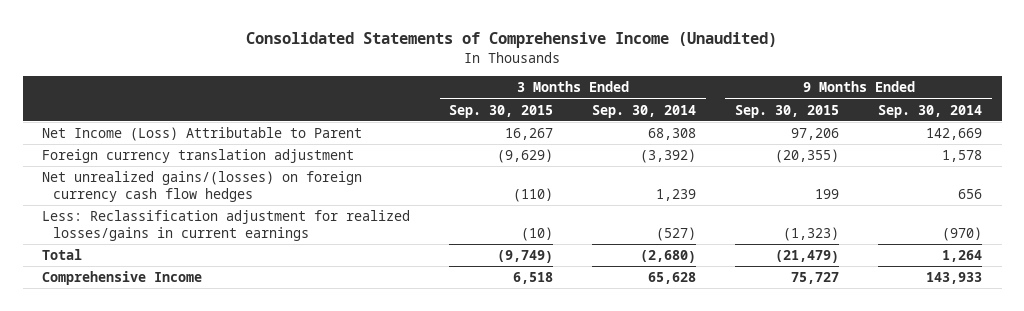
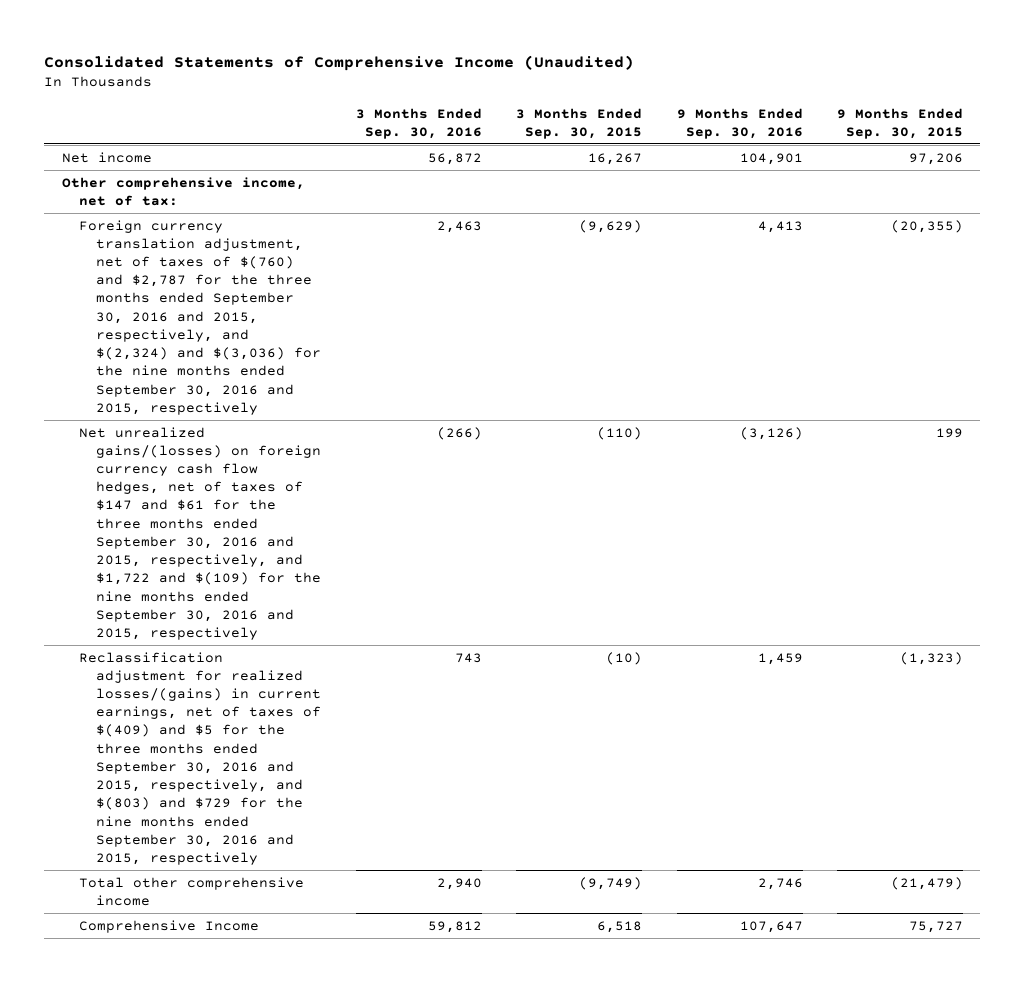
[592,104,697,118] Sep. 30, 2014 -> none
[878,104,983,118] Sep. 30, 2014 -> none
none -> [355,107,482,139] 3 Months Ended Sep. 30, 2016
none -> [676,107,803,139] 9 Months Ended Sep. 30, 2016
[42,127,363,142] Net Income (Loss) Attributable to Parent -> [61,151,152,163] Net income
none -> [61,176,305,206] Other comprehensive income, net of tax:
[42,149,355,164] Foreign currency translation adjustment -> [78,219,322,415] Foreign currency translation adjustment, net of taxes of $(760) and $2,787 for the three months ended September 30, 2016 and 2015, respectively, and $(2,324) and $(3,036) for the nine months ended September 30, 2016 and 2015, respectively
[42,171,363,203] Net unrealized gains/(losses) on foreign currency cash flow hedges -> [78,426,322,640] Net unrealized gains/(losses) on foreign currency cash flow hedges, net of taxes of $147 and $61 for the three months ended September 30, 2016 and 2015, respectively, and $1,722 and $(109) for the nine months ended September 30, 2016 and 2015, respectively
[42,210,411,242] Less: Reclassification adjustment for realized losses/gains in current earnings -> [78,651,322,865] Reclassification adjustment for realized losses/(gains) in current earnings, net of taxes of $(409) and $5 for the three months ended September 30, 2016 and 2015, respectively, and $(803) and $729 for the nine months ended September 30, 2016 and 2015, respectively
[42,249,83,261] Total -> [78,876,304,906] Total other comprehensive income

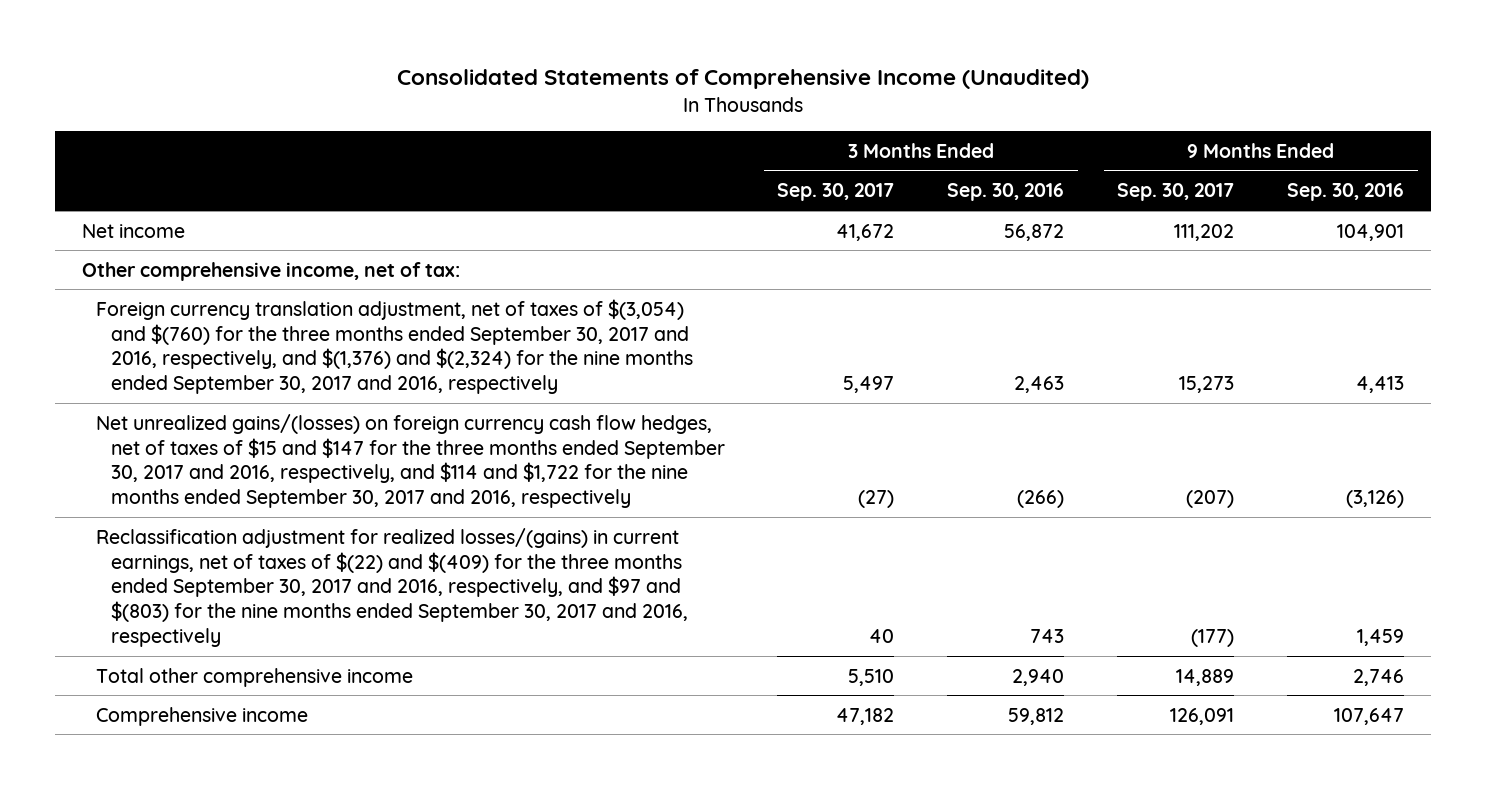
[516,107,643,139] 3 Months Ended Sep. 30, 2015 -> none
[837,107,964,139] 9 Months Ended Sep. 30, 2015 -> none
none -> [777,183,895,202] Sep. 30, 2017
none -> [1117,183,1235,202] Sep. 30, 2017
[78,219,322,415] Foreign currency translation adjustment, net of taxes of $(760) and $2,787 for the three months ended September 30, 2016 and 2015, respectively, and $(2,324) and $(3,036) for the nine months ended September 30, 2016 and 2015, respectively -> [96,298,693,395] Foreign currency translation adjustment, net of taxes of $(3,054) and $(760) for the three months ended September 30, 2017 and 2016, respectively, and $(1,376) and $(2,324) for the nine months ended September 30, 2017 and 2016, respectively
[78,426,322,640] Net unrealized gains/(losses) on foreign currency cash flow hedges, net of taxes of $147 and $61 for the three months ended September 30, 2016 and 2015, respectively, and $1,722 and $(109) for the nine months ended September 30, 2016 and 2015, respectively -> [96,413,725,509] Net unrealized gains/(losses) on foreign currency cash flow hedges, net of taxes of $15 and $147 for the three months ended September 30, 2017 and 2016, respectively, and $114 and $1,722 for the nine months ended September 30, 2017 and 2016, respectively
[78,651,322,865] Reclassification adjustment for realized losses/(gains) in current earnings, net of taxes of $(409) and $5 for the three months ended September 30, 2016 and 2015, respectively, and $(803) and $729 for the nine months ended September 30, 2016 and 2015, respectively -> [96,527,688,648] Reclassification adjustment for realized losses/(gains) in current earnings, net of taxes of $(22) and $(409) for the three months ended September 30, 2017 and 2016, respectively, and $97 and $(803) for the nine months ended September 30, 2017 and 2016, respectively
[78,919,259,933] Comprehensive Income -> [96,706,309,726] Comprehensive income

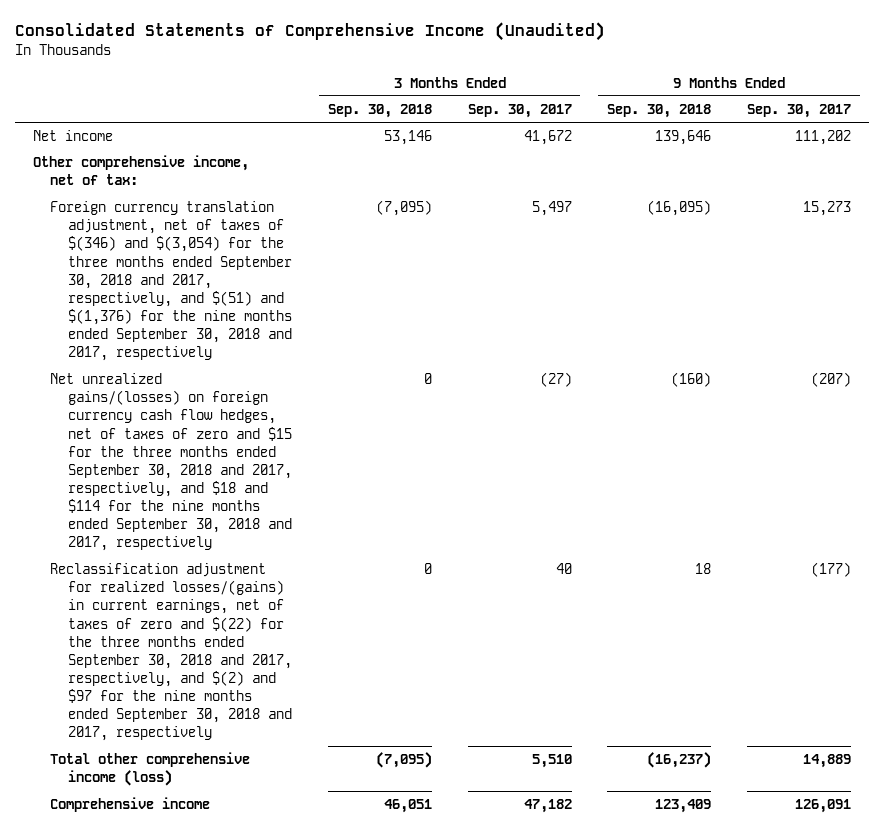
[947,183,1065,202] Sep. 30, 2016 -> none
[1287,183,1405,202] Sep. 30, 2016 -> none
none -> [327,104,432,119] Sep. 30, 2018
none -> [607,104,712,119] Sep. 30, 2018
[96,298,693,395] Foreign currency translation adjustment, net of taxes of $(3,054) and $(760) for the three months ended September 30, 2017 and 2016, respectively, and $(1,376) and $(2,324) for the nine months ended September 30, 2017 and 2016, respectively -> [50,201,292,362] Foreign currency translation adjustment, net of taxes of $(346) and $(3,054) for the three months ended September 30, 2018 and 2017, respectively, and $(51) and $(1,376) for the nine months ended September 30, 2018 and 2017, respectively
[96,413,725,509] Net unrealized gains/(losses) on foreign currency cash flow hedges, net of taxes of $15 and $147 for the three months ended September 30, 2017 and 2016, respectively, and $114 and $1,722 for the nine months ended September 30, 2017 and 2016, respectively -> [50,373,292,552] Net unrealized gains/(losses) on foreign currency cash flow hedges, net of taxes of zero and $15 for the three months ended September 30, 2018 and 2017, respectively, and $18 and $114 for the nine months ended September 30, 2018 and 2017, respectively
[96,527,688,648] Reclassification adjustment for realized losses/(gains) in current earnings, net of taxes of $(22) and $(409) for the three months ended September 30, 2017 and 2016, respectively, and $97 and $(803) for the nine months ended September 30, 2017 and 2016, respectively -> [50,563,292,742] Reclassification adjustment for realized losses/(gains) in current earnings, net of taxes of zero and $(22) for the three months ended September 30, 2018 and 2017, respectively, and $(2) and $97 for the nine months ended September 30, 2018 and 2017, respectively
[96,667,414,687] Total other comprehensive income -> [50,752,251,787] Total other comprehensive income (loss)

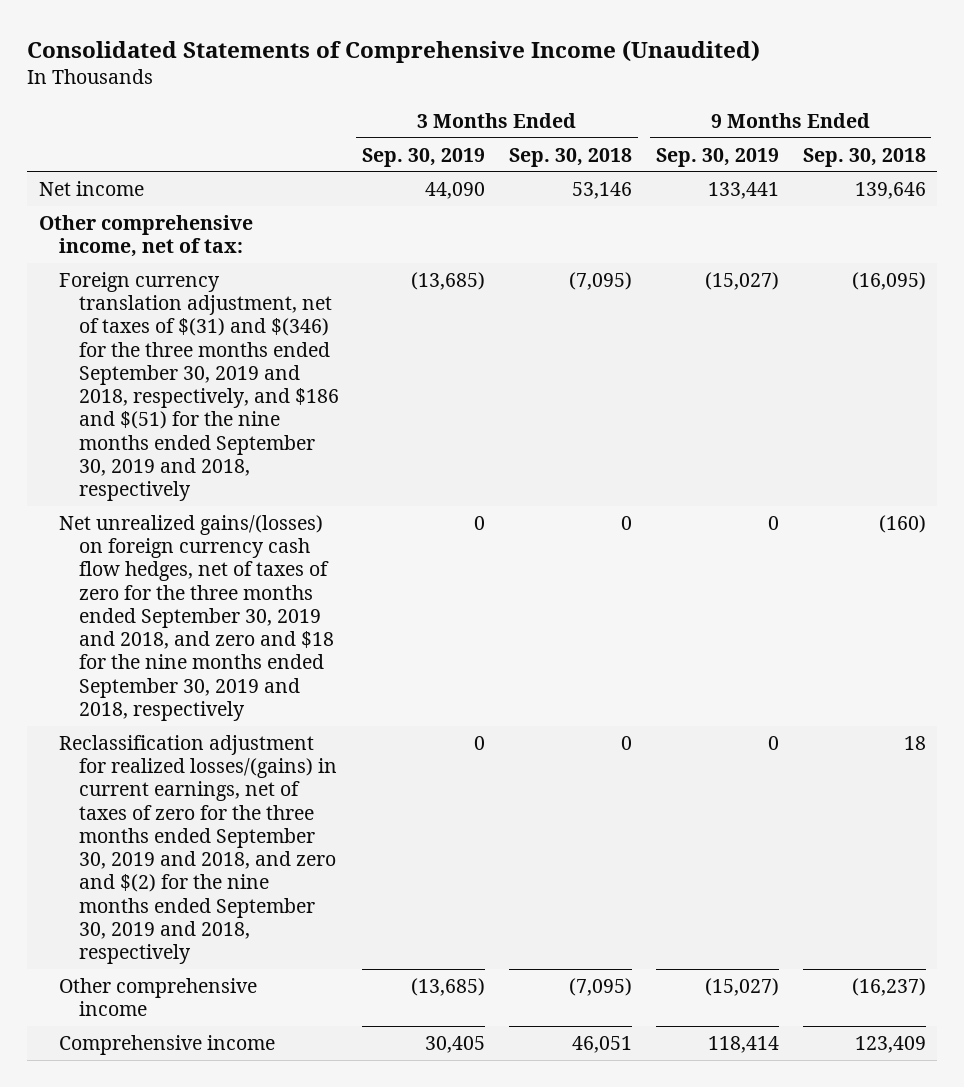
[467,104,572,119] Sep. 30, 2017 -> none
[747,104,852,119] Sep. 30, 2017 -> none
none -> [362,147,486,167] Sep. 30, 2019
none -> [655,147,779,167] Sep. 30, 2019
[50,201,292,362] Foreign currency translation adjustment, net of taxes of $(346) and $(3,054) for the three months ended September 30, 2018 and 2017, respectively, and $(51) and $(1,376) for the nine months ended September 30, 2018 and 2017, respectively -> [58,271,339,502] Foreign currency translation adjustment, net of taxes of $(31) and $(346) for the three months ended September 30, 2019 and 2018, respectively, and $186 and $(51) for the nine months ended September 30, 2019 and 2018, respectively
[50,373,292,552] Net unrealized gains/(losses) on foreign currency cash flow hedges, net of taxes of zero and $15 for the three months ended September 30, 2018 and 2017, respectively, and $18 and $114 for the nine months ended September 30, 2018 and 2017, respectively -> [58,514,334,721] Net unrealized gains/(losses) on foreign currency cash flow hedges, net of taxes of zero for the three months ended September 30, 2019 and 2018, and zero and $18 for the nine months ended September 30, 2019 and 2018, respectively
[50,563,292,742] Reclassification adjustment for realized losses/(gains) in current earnings, net of taxes of zero and $(22) for the three months ended September 30, 2018 and 2017, respectively, and $(2) and $97 for the nine months ended September 30, 2018 and 2017, respectively -> [58,734,337,965] Reclassification adjustment for realized losses/(gains) in current earnings, net of taxes of zero for the three months ended September 30, 2019 and 2018, and zero and $(2) for the nine months ended September 30, 2019 and 2018, respectively
[50,752,251,787] Total other comprehensive income (loss) -> [58,977,257,1017] Other comprehensive income

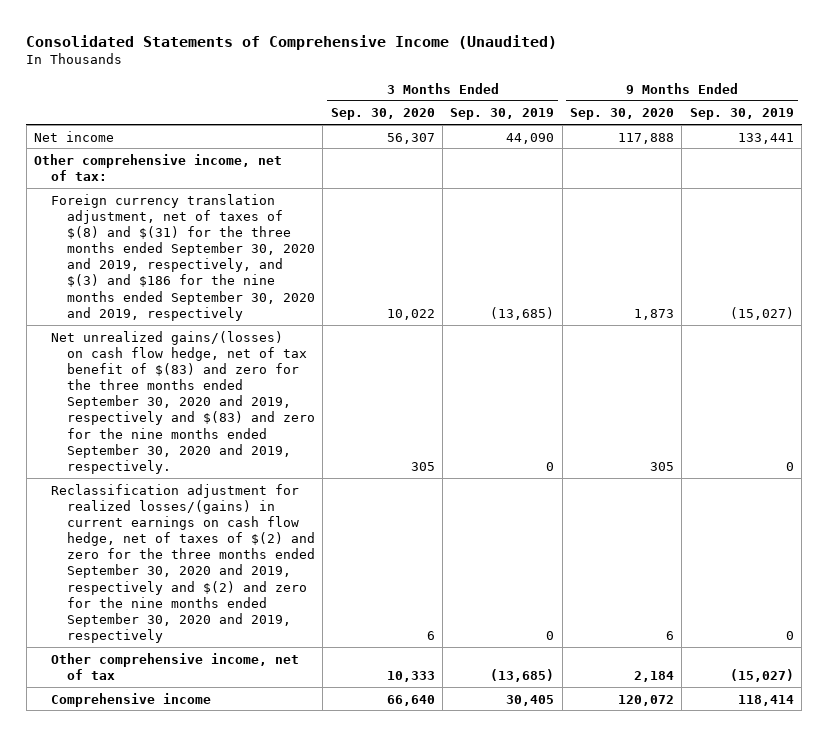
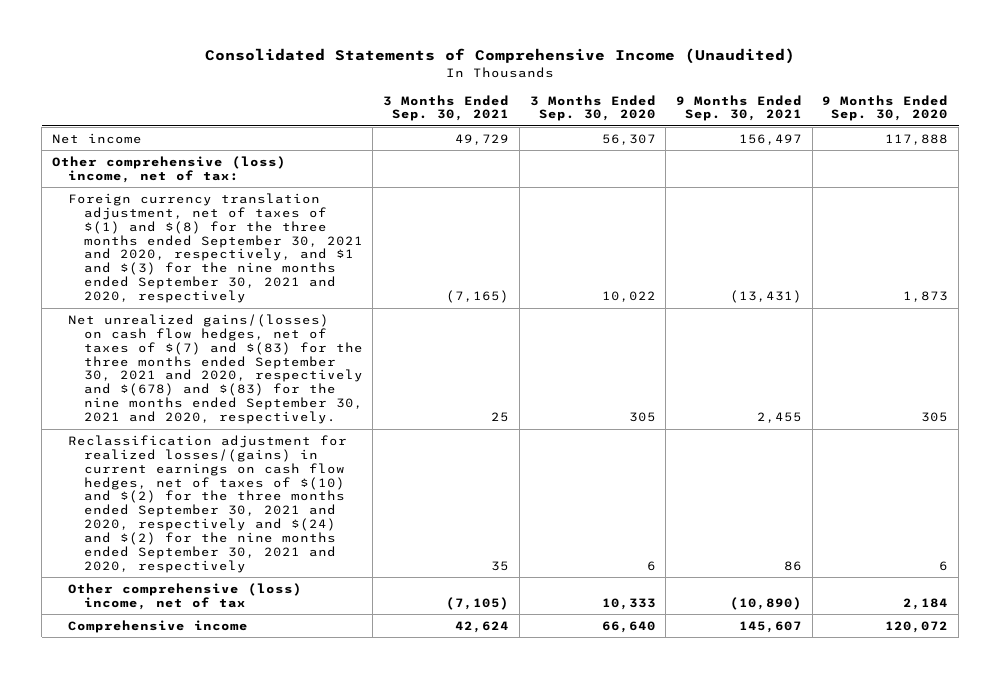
[450,108,555,121] Sep. 30, 2019 -> none
[689,108,794,121] Sep. 30, 2019 -> none
none -> [383,94,510,122] 3 Months Ended Sep. 30, 2021
none -> [675,94,802,122] 9 Months Ended Sep. 30, 2021
[34,153,283,181] Other comprehensive income, net of tax: -> [51,155,286,183] Other comprehensive (loss) income, net of tax:
[50,193,316,321] Foreign currency translation adjustment, net of taxes of $(8) and $(31) for the three months ended September 30, 2020 and 2019, respectively, and $(3) and $186 for the nine months ended September 30, 2020 and 2019, respectively -> [67,192,363,304] Foreign currency translation adjustment, net of taxes of $(1) and $(8) for the three months ended September 30, 2021 and 2020, respectively, and $1 and $(3) for the nine months ended September 30, 2021 and 2020, respectively
[50,330,316,474] Net unrealized gains/(losses) on cash flow hedge, net of tax benefit of $(83) and zero for the three months ended September 30, 2020 and 2019, respectively and $(83) and zero for the nine months ended September 30, 2020 and 2019, respectively. -> [67,313,363,425] Net unrealized gains/(losses) on cash flow hedges, net of taxes of $(7) and $(83) for the three months ended September 30, 2021 and 2020, respectively and $(678) and $(83) for the nine months ended September 30, 2021 and 2020, respectively.
[50,483,316,644] Reclassification adjustment for realized losses/(gains) in current earnings on cash flow hedge, net of taxes of $(2) and zero for the three months ended September 30, 2020 and 2019, respectively and $(2) and zero for the nine months ended September 30, 2020 and 2019, respectively -> [67,434,347,573] Reclassification adjustment for realized losses/(gains) in current earnings on cash flow hedges, net of taxes of $(10) and $(2) for the three months ended September 30, 2021 and 2020, respectively and $(24) and $(2) for the nine months ended September 30, 2021 and 2020, respectively
[50,652,299,680] Other comprehensive income, net of tax -> [67,582,302,610] Other comprehensive (loss) income, net of tax

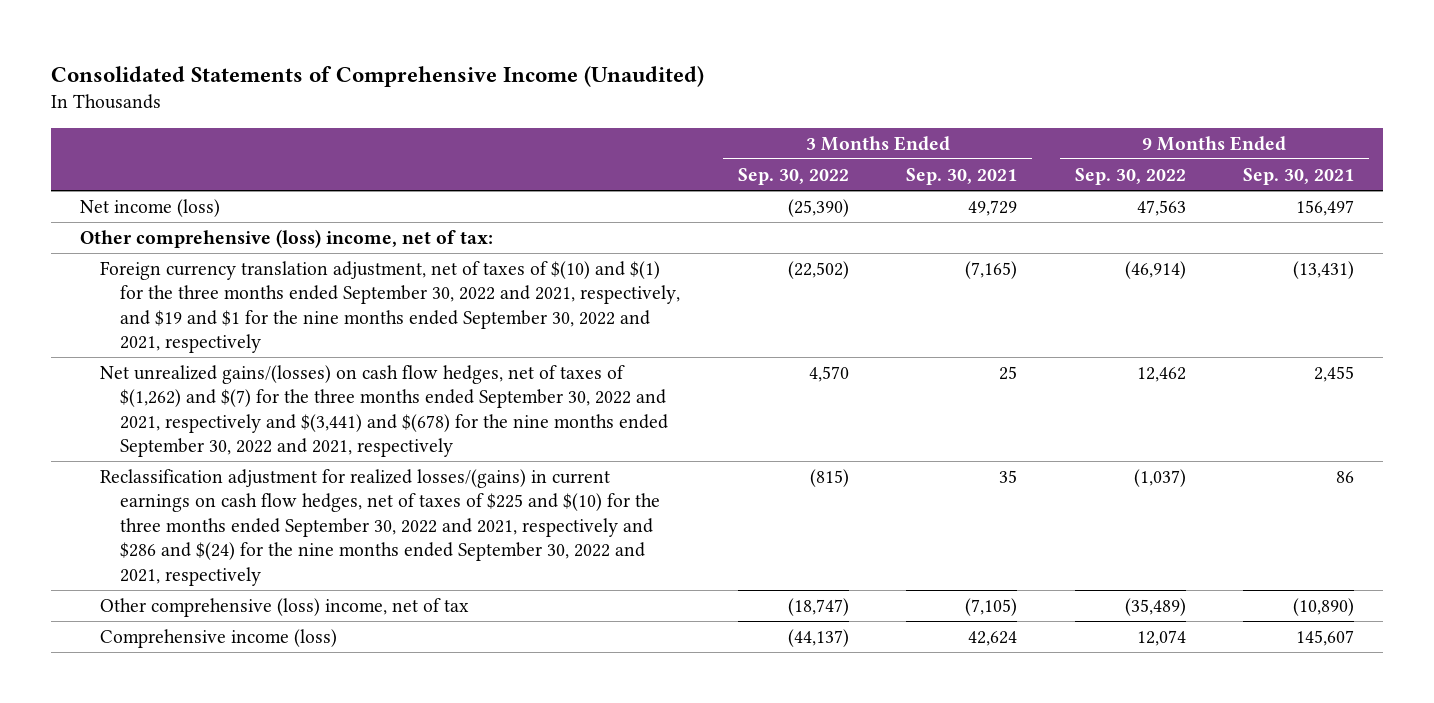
[529,94,656,122] 3 Months Ended Sep. 30, 2020 -> none
[822,94,949,122] 9 Months Ended Sep. 30, 2020 -> none
none -> [737,167,849,185] Sep. 30, 2022
none -> [1074,167,1186,185] Sep. 30, 2022
[51,132,142,144] Net income -> [79,198,220,217] Net income (loss)
[67,192,363,304] Foreign currency translation adjustment, net of taxes of $(1) and $(8) for the three months ended September 30, 2021 and 2020, respectively, and $1 and $(3) for the nine months ended September 30, 2021 and 2020, respectively -> [100,260,681,354] Foreign currency translation adjustment, net of taxes of $(10) and $(1) for the three months ended September 30, 2022 and 2021, respectively, and $19 and $1 for the nine months ended September 30, 2022 and 2021, respectively
[67,313,363,425] Net unrealized gains/(losses) on cash flow hedges, net of taxes of $(7) and $(83) for the three months ended September 30, 2021 and 2020, respectively and $(678) and $(83) for the nine months ended September 30, 2021 and 2020, respectively. -> [100,364,669,458] Net unrealized gains/(losses) on cash flow hedges, net of taxes of $(1,262) and $(7) for the three months ended September 30, 2022 and 2021, respectively and $(3,441) and $(678) for the nine months ended September 30, 2022 and 2021, respectively
[67,434,347,573] Reclassification adjustment for realized losses/(gains) in current earnings on cash flow hedges, net of taxes of $(10) and $(2) for the three months ended September 30, 2021 and 2020, respectively and $(24) and $(2) for the nine months ended September 30, 2021 and 2020, respectively -> [100,468,661,586] Reclassification adjustment for realized losses/(gains) in current earnings on cash flow hedges, net of taxes of $225 and $(10) for the three months ended September 30, 2022 and 2021, respectively and $286 and $(24) for the nine months ended September 30, 2022 and 2021, respectively
[67,619,248,633] Comprehensive income -> [100,628,338,648] Comprehensive income (loss)

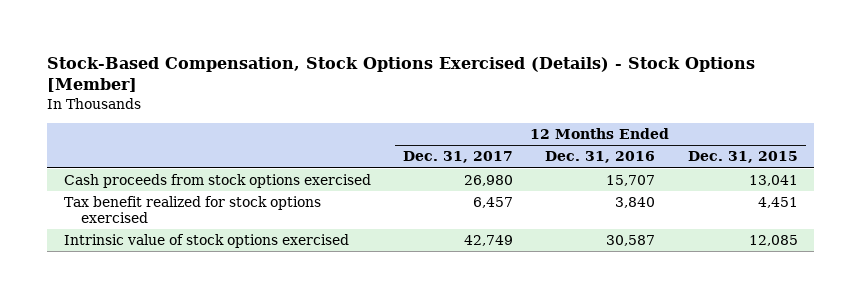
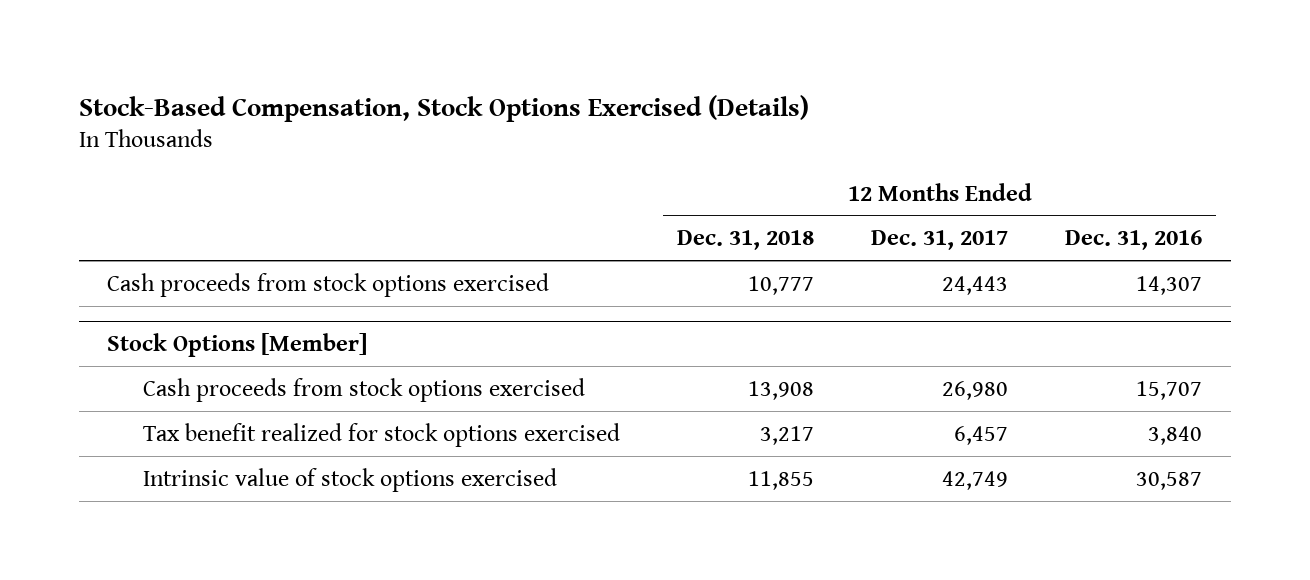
[47,56,756,93] Stock-Based Compensation, Stock Options Exercised (Details) - Stock Options [Member] -> [78,94,809,122] Stock-Based Compensation, Stock Options Exercised (Details)
[687,151,798,164] Dec. 31, 2015 -> none
none -> [677,230,815,251] Dec. 31, 2018
none -> [107,272,550,297] Cash proceeds from stock options exercised
none -> [107,332,368,357] Stock Options [Member]

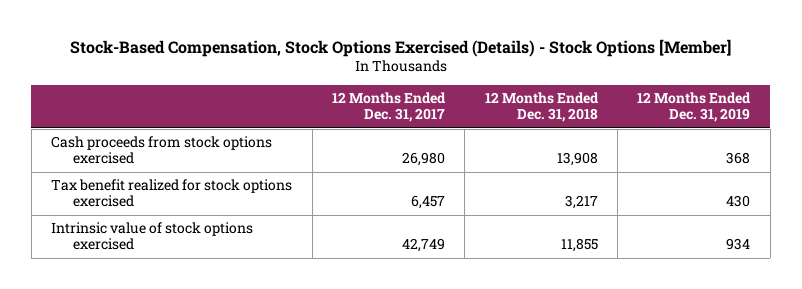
[78,94,809,122] Stock-Based Compensation, Stock Options Exercised (Details) -> [69,38,731,57] Stock-Based Compensation, Stock Options Exercised (Details) - Stock Options [Member]
[1065,230,1203,251] Dec. 31, 2016 -> none
none -> [637,92,752,123] 12 Months Ended Dec. 31, 2019
[107,272,550,297] Cash proceeds from stock options exercised -> none
[107,332,368,357] Stock Options [Member] -> none

